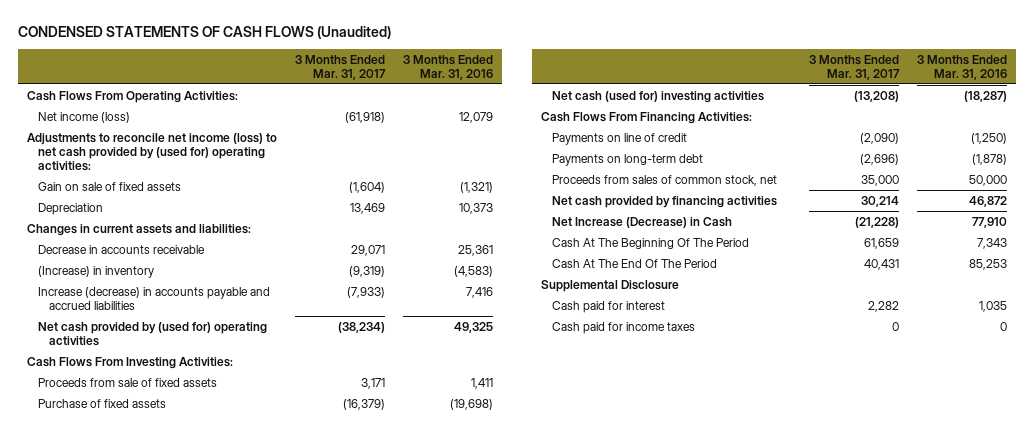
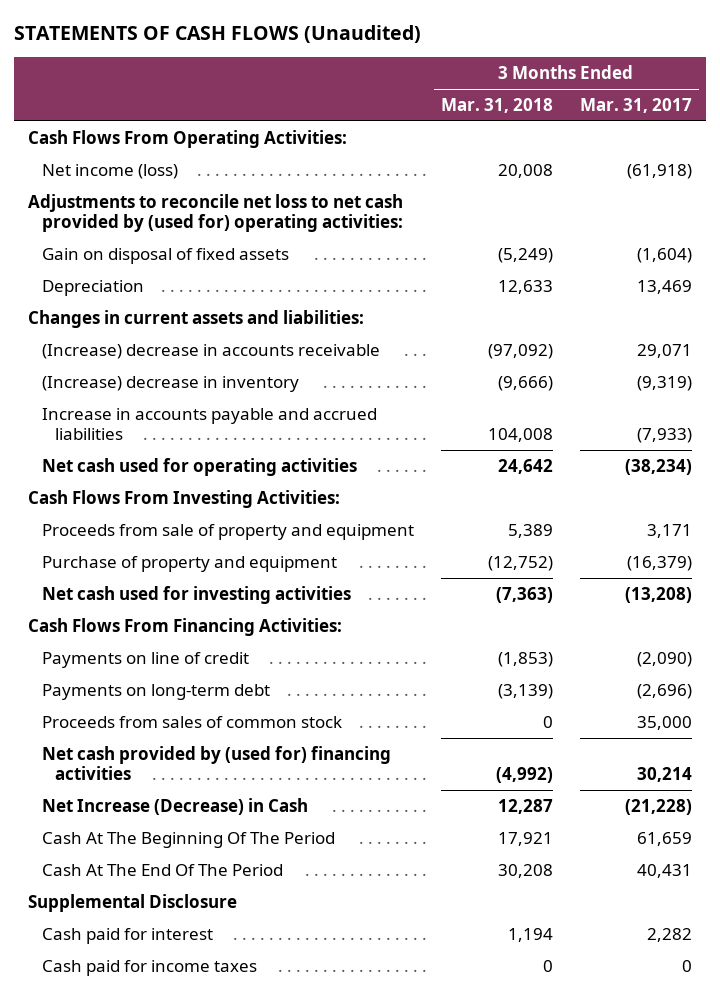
[18,25,392,39] CONDENSED STATEMENTS OF CASH FLOWS (Unaudited) -> [14,25,422,44] STATEMENTS OF CASH FLOWS (Unaudited)
[403,54,494,80] 3 Months Ended Mar. 31, 2016 -> none
none -> [440,97,553,113] Mar. 31, 2018
[27,132,278,171] Adjustments to reconcile net income (loss) to net cash provided by (used for) operating activities: -> [27,193,403,232] Adjustments to reconcile net loss to net cash provided by (used for) operating activities:
[37,181,181,191] Gain on sale of fixed assets -> [41,247,289,264] Gain on disposal of fixed assets
[37,244,205,254] Decrease in accounts receivable -> [41,343,380,359] (Increase) decrease in accounts receivable
[37,265,154,278] (Increase) in inventory -> [41,375,299,392] (Increase) decrease in inventory
[37,286,270,310] Increase (decrease) in accounts payable and accrued liabilities -> [41,407,377,440] Increase in accounts payable and accrued liabilities
[37,321,267,346] Net cash provided by (used for) operating activities -> [41,457,357,476] Net cash used for operating activities
[37,377,217,387] Proceeds from sale of fixed assets -> [41,523,414,540] Proceeds from sale of property and equipment
[37,398,166,408] Purchase of fixed assets -> [41,555,337,572] Purchase of property and equipment
[551,90,764,103] Net cash (used for) investing activities -> [41,585,351,604] Net cash used for investing activities
[551,174,777,186] Proceeds from sales of common stock, net -> [41,715,342,728] Proceeds from sales of common stock
[551,195,777,208] Net cash provided by financing activities -> [41,745,391,780] Net cash provided by (used for) financing activities

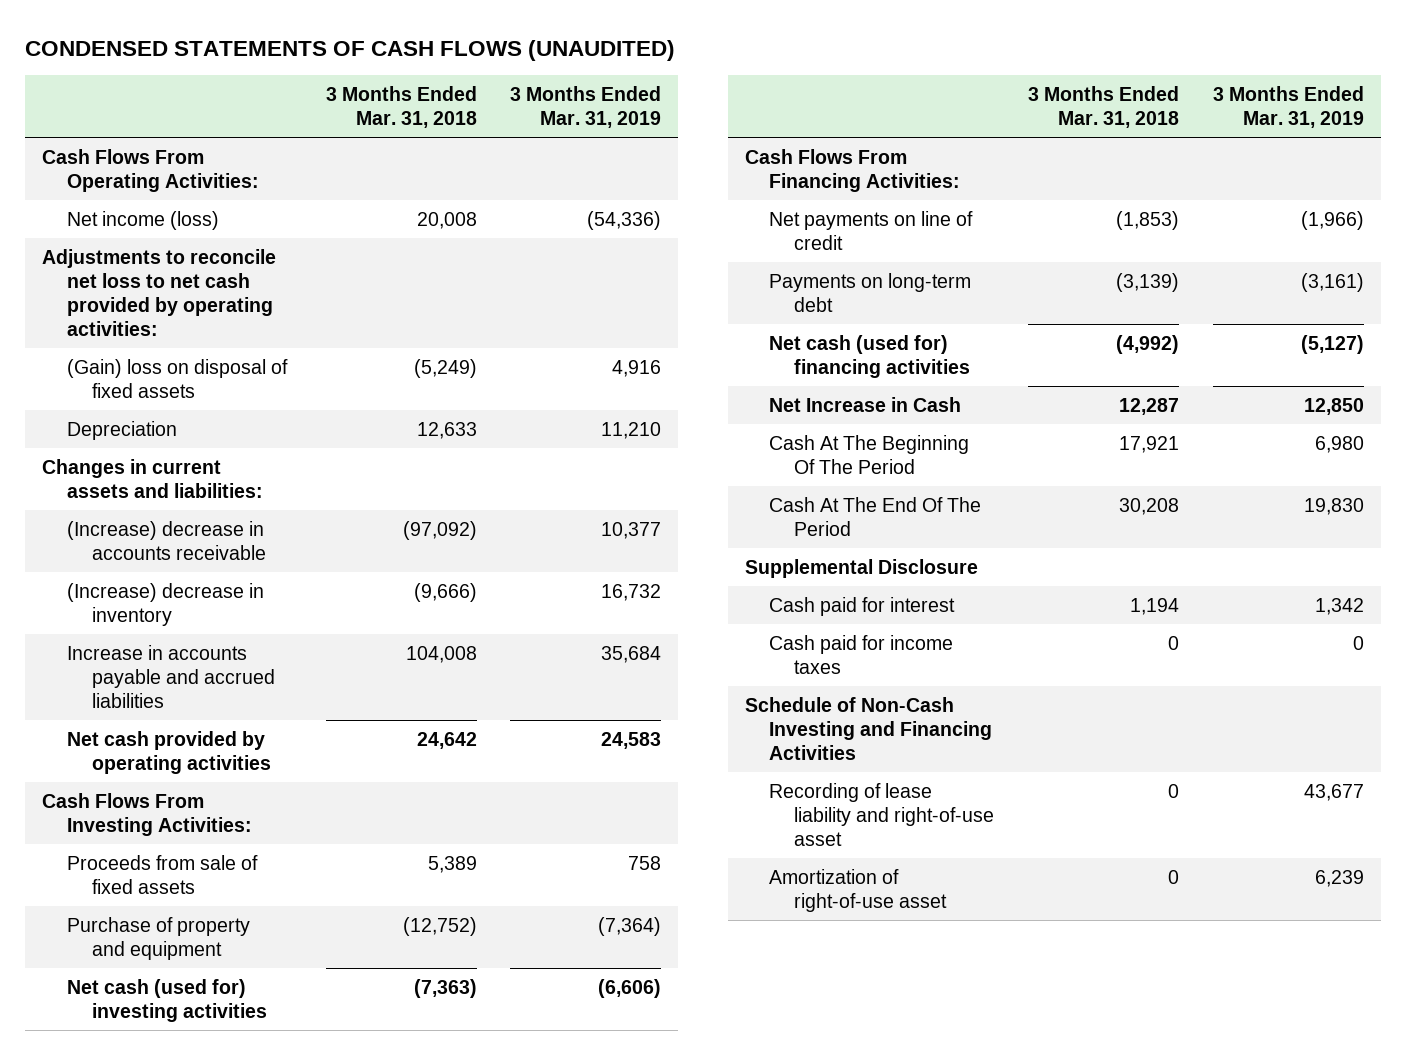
[14,25,422,44] STATEMENTS OF CASH FLOWS (Unaudited) -> [25,39,676,61] CONDENSED STATEMENTS OF CASH FLOWS (UNAUDITED)
[580,97,693,113] Mar. 31, 2017 -> none
none -> [510,85,662,129] 3 Months Ended Mar. 31, 2019
[27,193,403,232] Adjustments to reconcile net loss to net cash provided by (used for) operating activities: -> [42,248,277,337] Adjustments to reconcile net loss to net cash provided by operating activities:
[41,247,289,264] Gain on disposal of fixed assets -> [66,358,288,398] (Gain) loss on disposal of fixed assets
[41,457,357,476] Net cash used for operating activities -> [66,730,271,774] Net cash provided by operating activities
[41,523,414,540] Proceeds from sale of property and equipment -> [66,854,258,894] Proceeds from sale of fixed assets
[41,585,351,604] Net cash used for investing activities -> [66,978,267,1022] Net cash (used for) investing activities
[41,651,249,668] Payments on line of credit -> [769,210,974,250] Net payments on line of credit
[41,715,342,728] Proceeds from sales of common stock -> none
[41,745,391,780] Net cash provided by (used for) financing activities -> [769,334,970,378] Net cash (used for) financing activities
[41,797,308,815] Net Increase (Decrease) in Cash -> [769,396,962,412] Net Increase in Cash
none -> [744,696,993,760] Schedule of Non-Cash Investing and Financing Activities
none -> [769,782,994,846] Recording of lease liability and right-of-use asset
none -> [769,868,947,912] Amortization of right-of-use asset

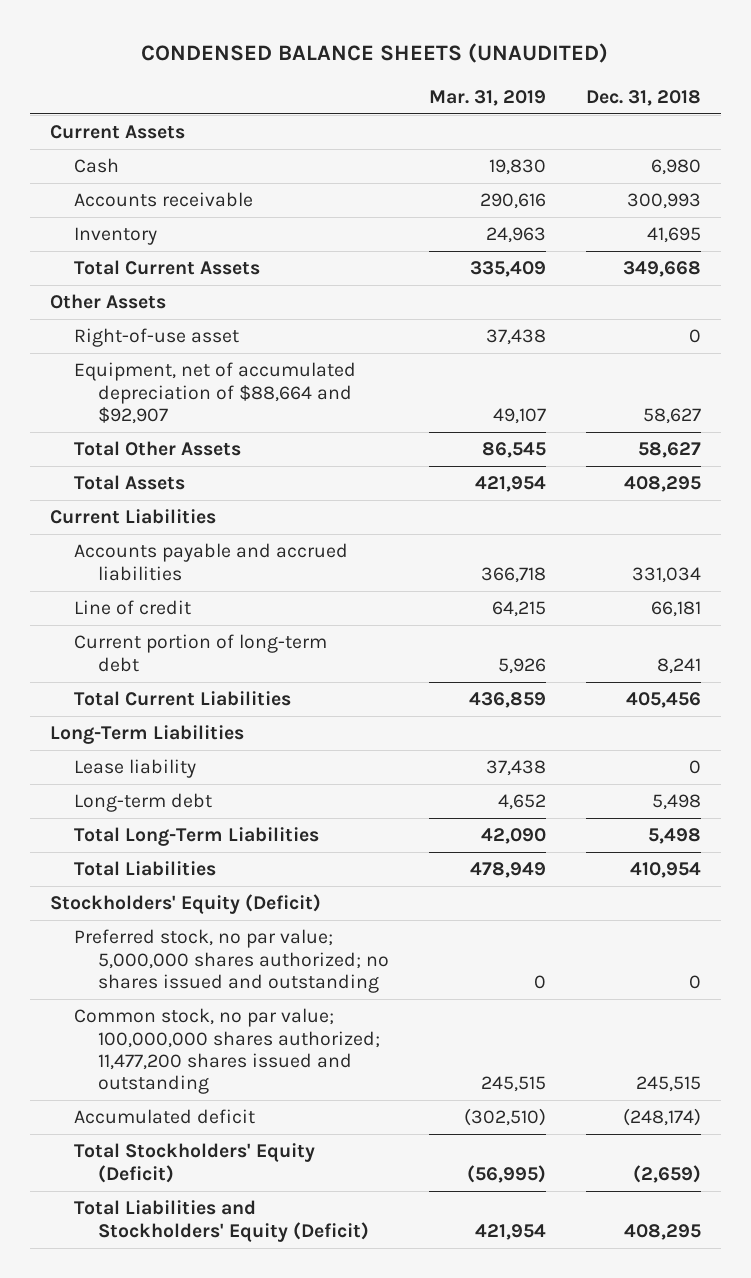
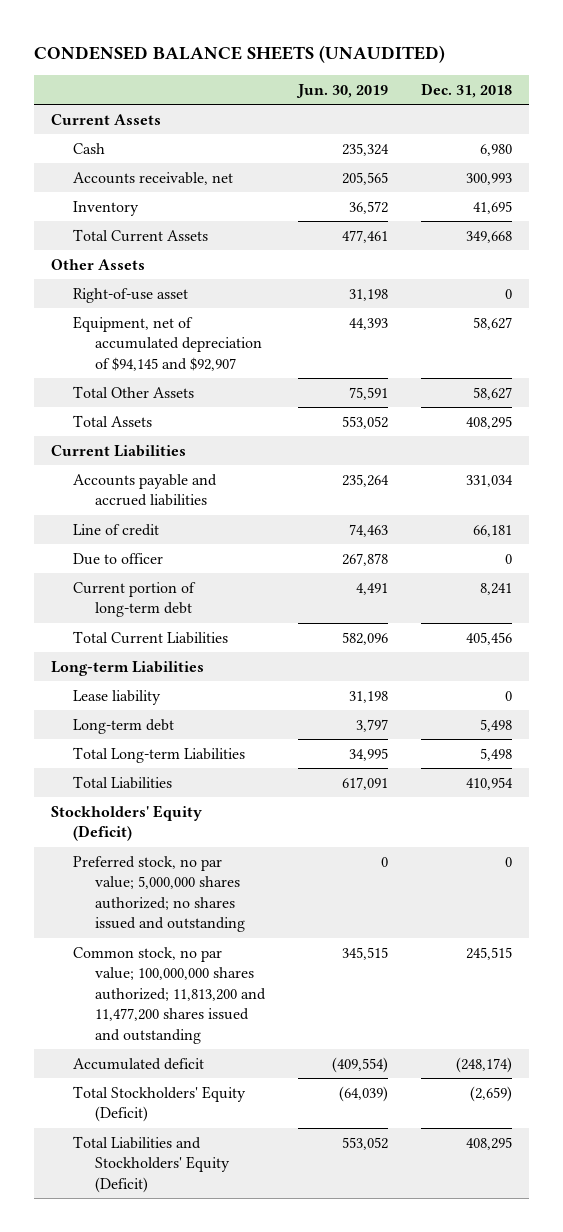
[428,89,546,106] Mar. 31, 2019 -> none
none -> [295,83,388,98] Jun. 30, 2019
[74,192,254,208] Accounts receivable -> [72,171,233,185] Accounts receivable, net
[74,362,357,424] Equipment, net of accumulated depreciation of $88,664 and $92,907 -> [72,315,262,371] Equipment, net of accumulated depreciation of $94,145 and $92,907
none -> [72,552,163,565] Due to officer
[50,725,245,745] Long-Term Liabilities -> [50,660,204,676] Long-term Liabilities
[74,827,320,847] Total Long-Term Liabilities -> [72,746,245,763] Total Long-term Liabilities
[74,1008,381,1095] Common stock, no par value; 100,000,000 shares authorized; 11,477,200 shares issued and outstanding -> [72,946,266,1044] Common stock, no par value; 100,000,000 shares authorized; 11,813,200 and 11,477,200 shares issued and outstanding

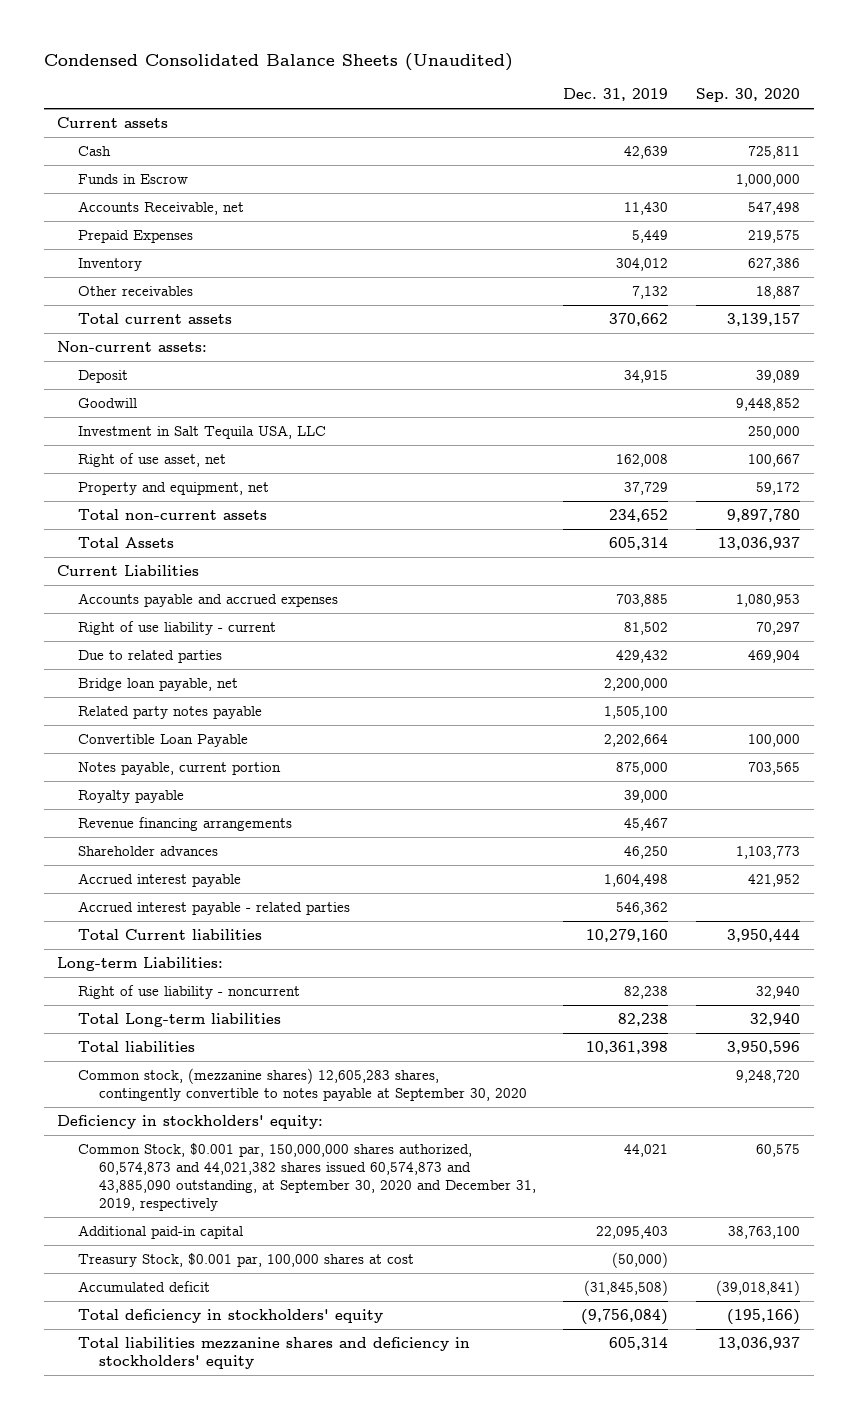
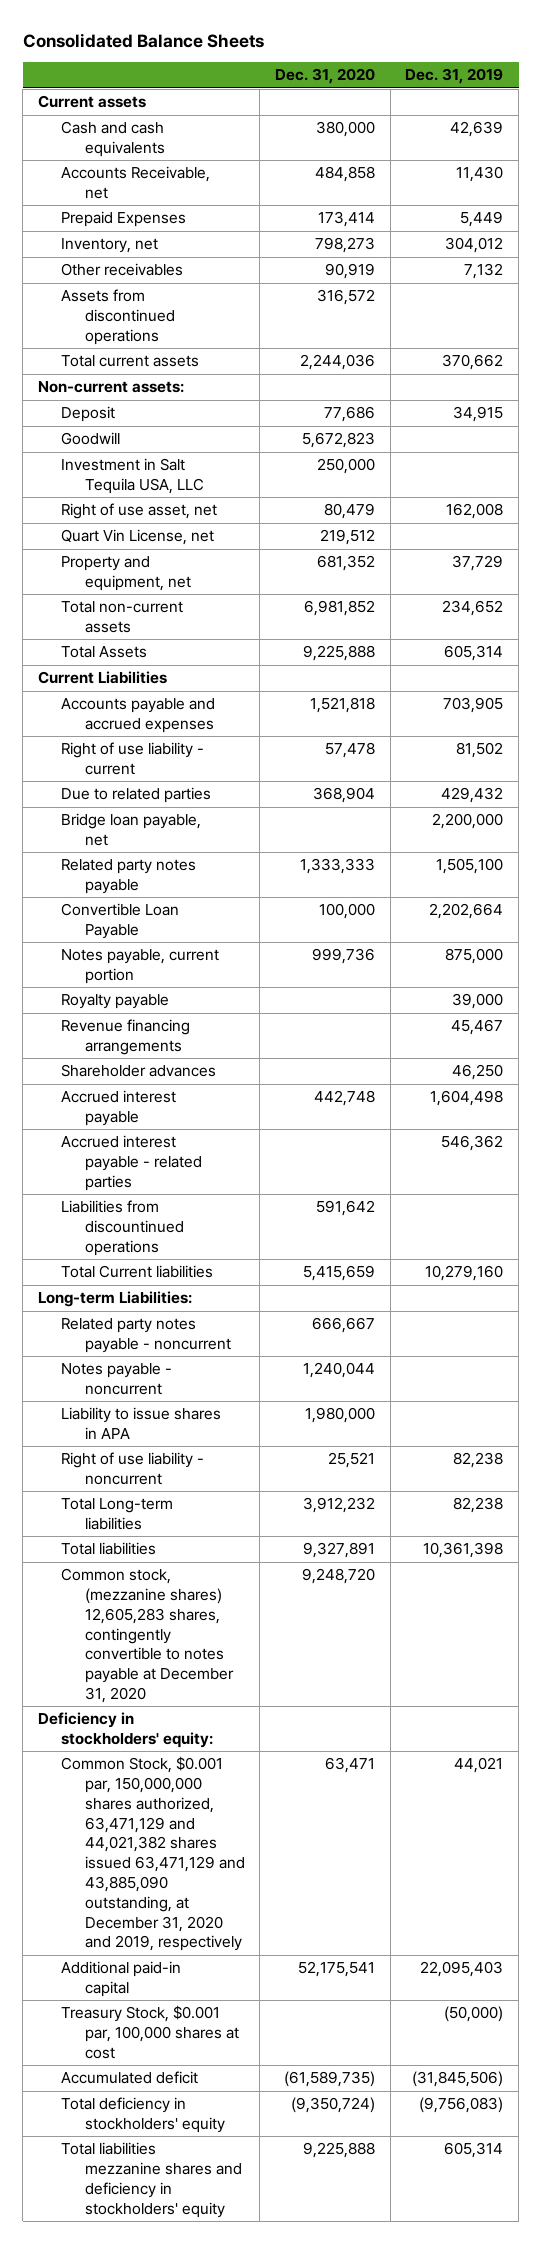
[43,52,513,71] Condensed Consolidated Balance Sheets (Unaudited) -> [22,32,264,48] Consolidated Balance Sheets
[696,88,801,103] Sep. 30, 2020 -> none
none -> [275,68,376,85] Dec. 31, 2020
[78,174,189,185] Funds in Escrow -> none
[78,146,112,157] Cash -> [61,121,165,158] Cash and cash equivalents
[78,258,143,272] Inventory -> [61,238,159,254] Inventory, net
none -> [61,289,175,345] Assets from discontinued operations
none -> [61,529,215,546] Quart Vin License, net
[616,594,669,608] 703,885 -> [443,697,504,714] 703,905
none -> [61,1200,184,1256] Liabilities from discountinued operations
none -> [61,1318,231,1354] Related party notes payable - noncurrent
none -> [61,1363,173,1396] Notes payable - noncurrent
none -> [61,1407,222,1440] Liability to issue shares in APA
[78,1068,527,1102] Common stock, (mezzanine shares) 12,605,283 shares, contingently convertible to notes payable at September 30, 2020 -> [61,1568,234,1704] Common stock, (mezzanine shares) 12,605,283 shares, contingently convertible to notes payable at December 31, 2020
[78,1143,536,1212] Common Stock, $0.001 par, 150,000,000 shares authorized, 60,574,873 and 44,021,382 shares issued 60,574,873 and 43,885,090 outstanding, at September 30, 2020 and December 31, 2019, respectively -> [61,1756,245,1952] Common Stock, $0.001 par, 150,000,000 shares authorized, 63,471,129 and 44,021,382 shares issued 63,471,129 and 43,885,090 outstanding, at December 31, 2020 and 2019, respectively
[584,1280,669,1297] (31,845,508) -> [412,2071,504,2088] (31,845,506)
[581,1309,669,1326] (9,756,084) -> [419,2097,504,2114] (9,756,083)

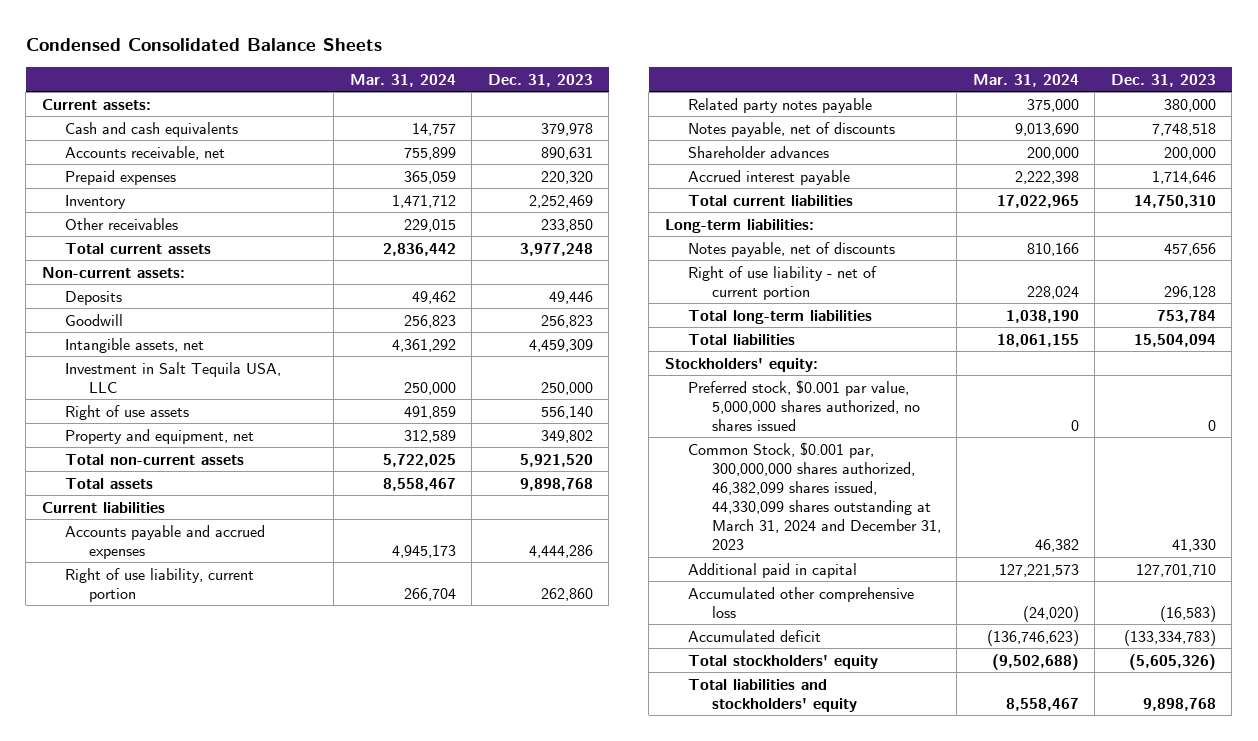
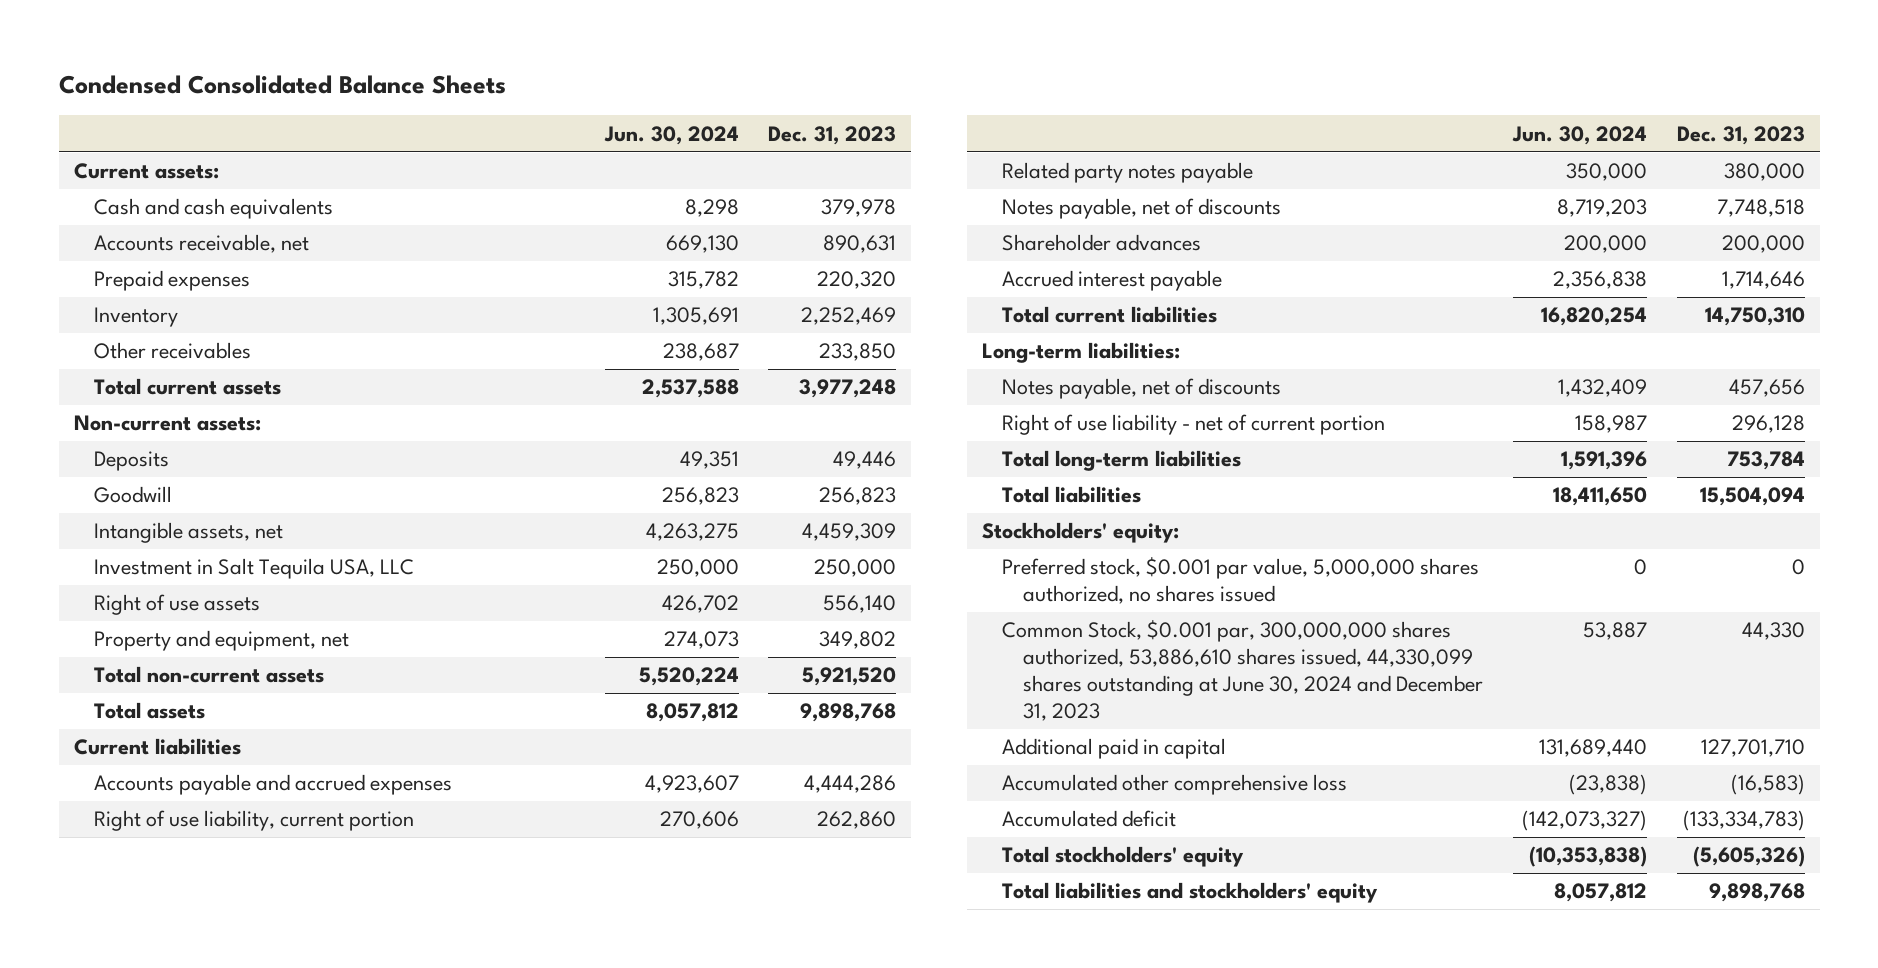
[349,73,456,87] Mar. 31, 2024 -> none
none -> [603,125,739,145] Jun. 30, 2024
[688,441,941,551] Common Stock, $0.001 par, 300,000,000 shares authorized, 46,382,099 shares issued, 44,330,099 shares outstanding at March 31, 2024 and December 31, 2023 -> [1002,620,1483,722] Common Stock, $0.001 par, 300,000,000 shares authorized, 53,886,610 shares issued, 44,330,099 shares outstanding at June 30, 2024 and December 31, 2023
[1171,539,1216,553] 41,330 -> [1741,622,1805,641] 44,330

